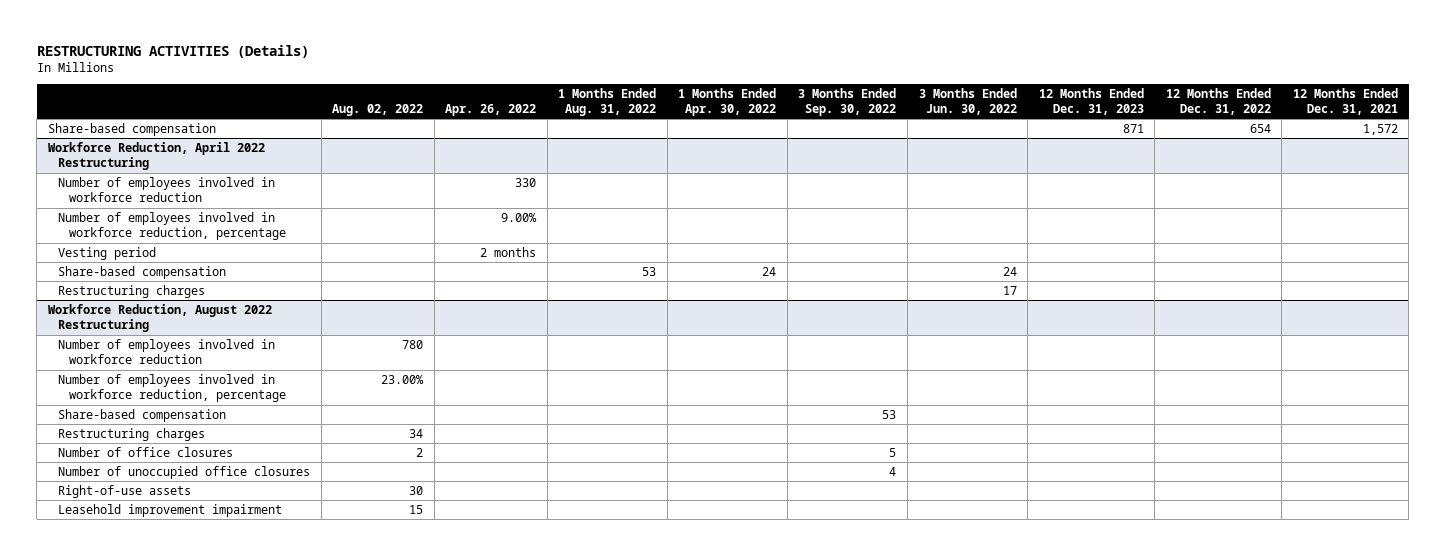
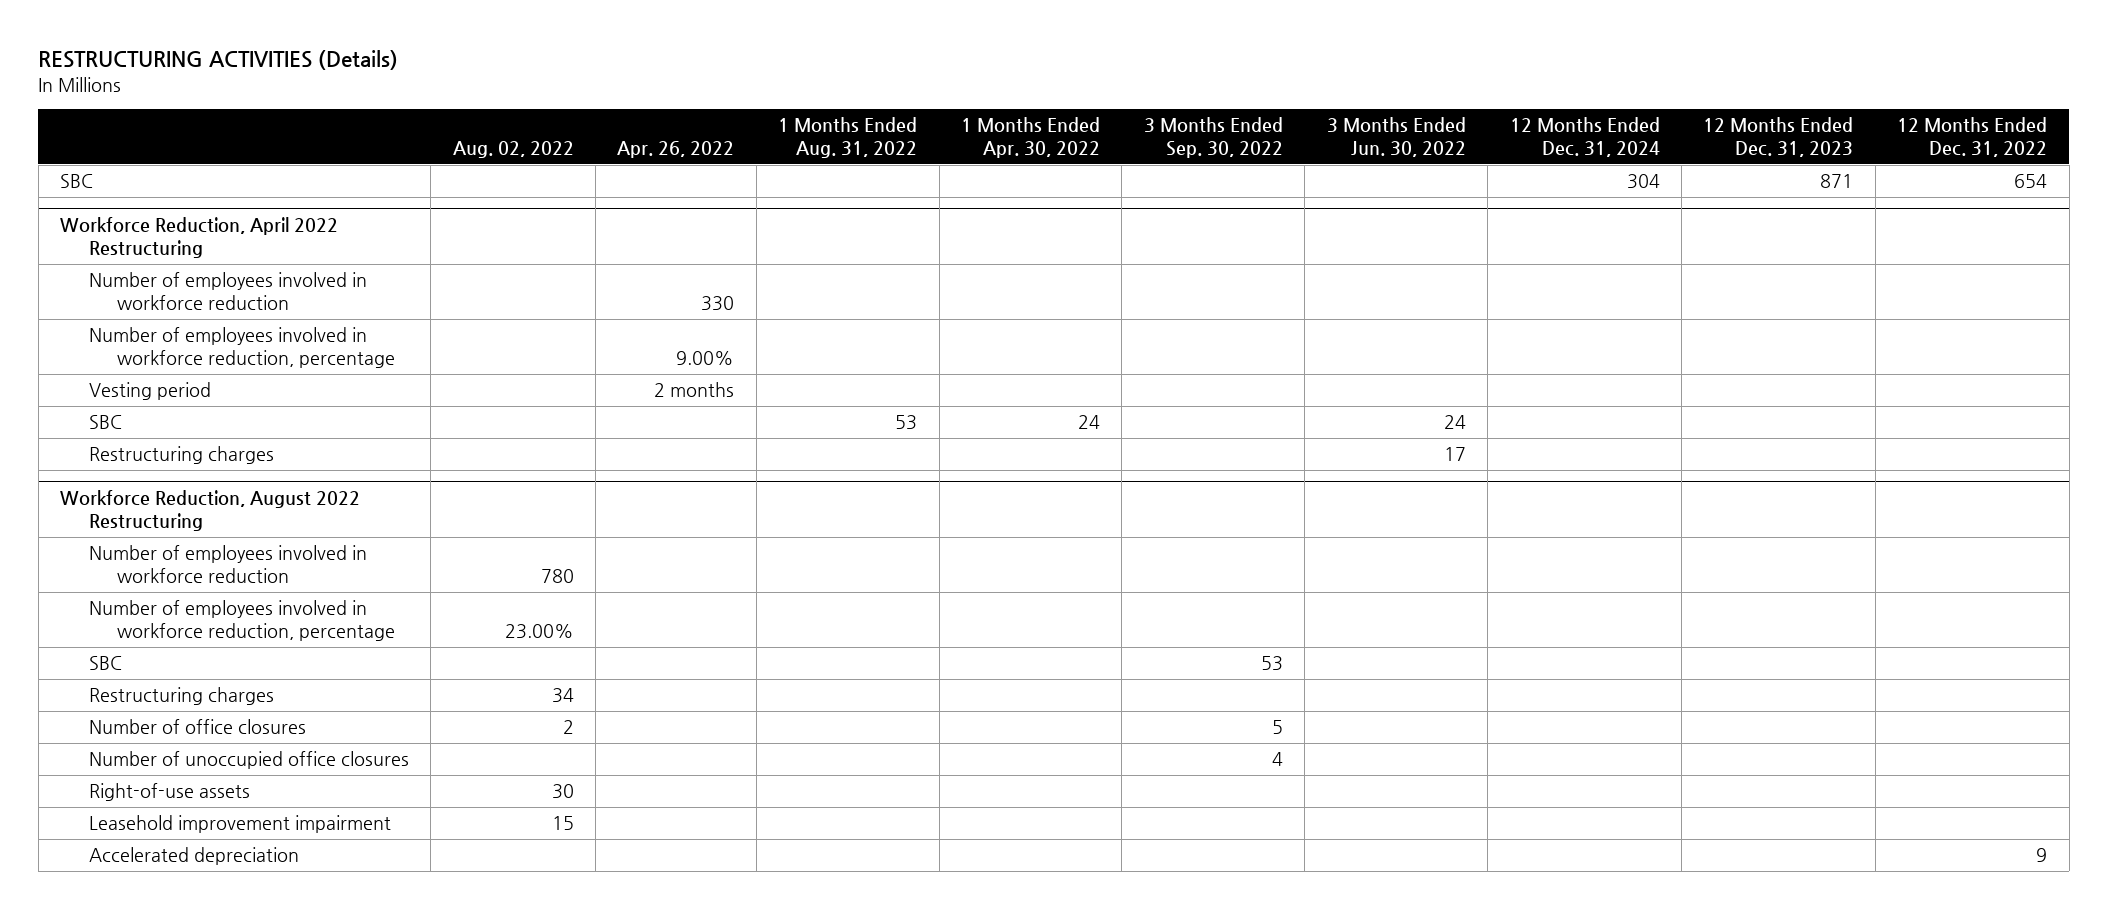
[1292,87,1398,116] 12 Months Ended Dec. 31, 2021 -> none
none -> [1509,116,1660,158] 12 Months Ended Dec. 31, 2024
[47,122,216,136] Share-based compensation -> [60,174,94,189] SBC
[58,265,227,279] Share-based compensation -> [88,415,122,430] SBC
[58,408,227,422] Share-based compensation -> [88,656,122,671] SBC
none -> [88,847,299,866] Accelerated depreciation

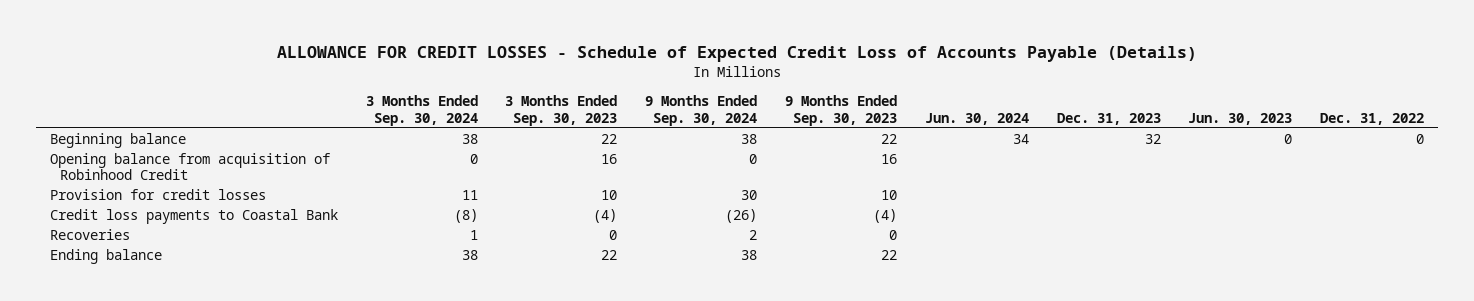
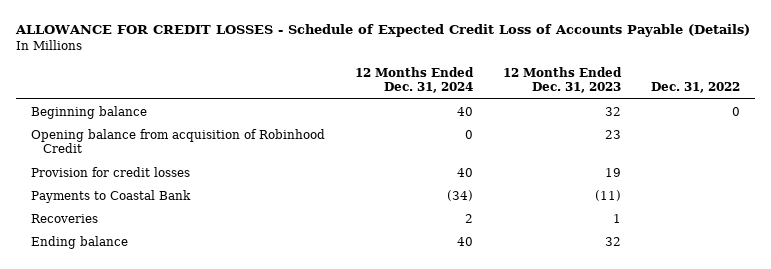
[365,95,478,126] 3 Months Ended Sep. 30, 2024 -> none
[505,95,618,126] 3 Months Ended Sep. 30, 2023 -> none
[645,95,758,126] 9 Months Ended Sep. 30, 2024 -> none
[785,95,898,126] 9 Months Ended Sep. 30, 2023 -> none
[924,112,1029,125] Jun. 30, 2024 -> none
[1056,112,1161,125] Dec. 31, 2023 -> none
[1188,112,1293,125] Jun. 30, 2023 -> none
none -> [355,66,475,94] 12 Months Ended Dec. 31, 2024
none -> [502,66,622,94] 12 Months Ended Dec. 31, 2023
[49,209,338,225] Credit loss payments to Coastal Bank -> [31,189,192,203] Payments to Coastal Bank

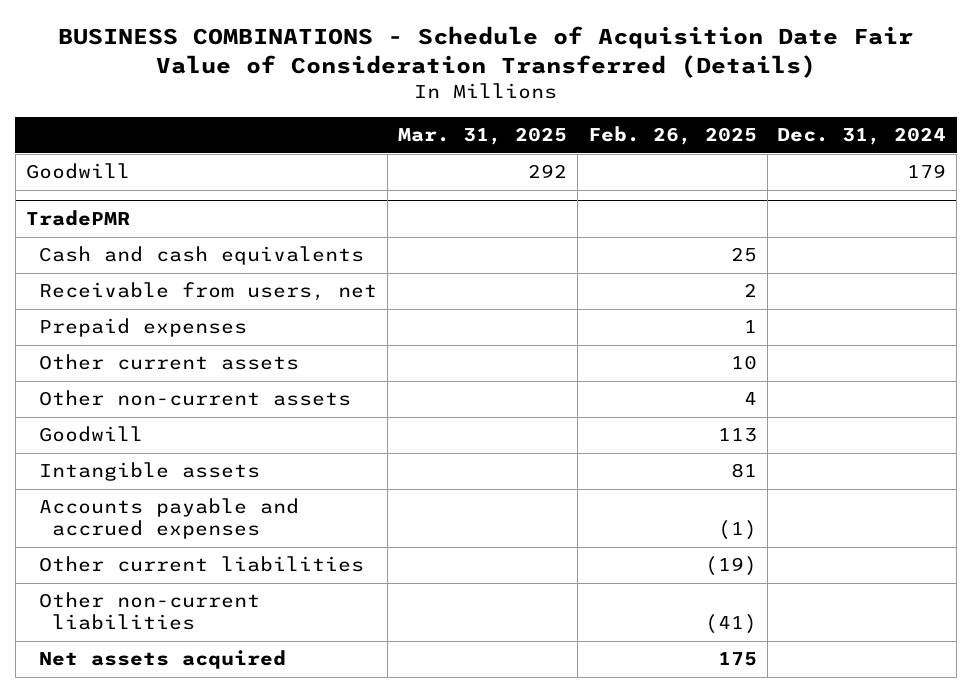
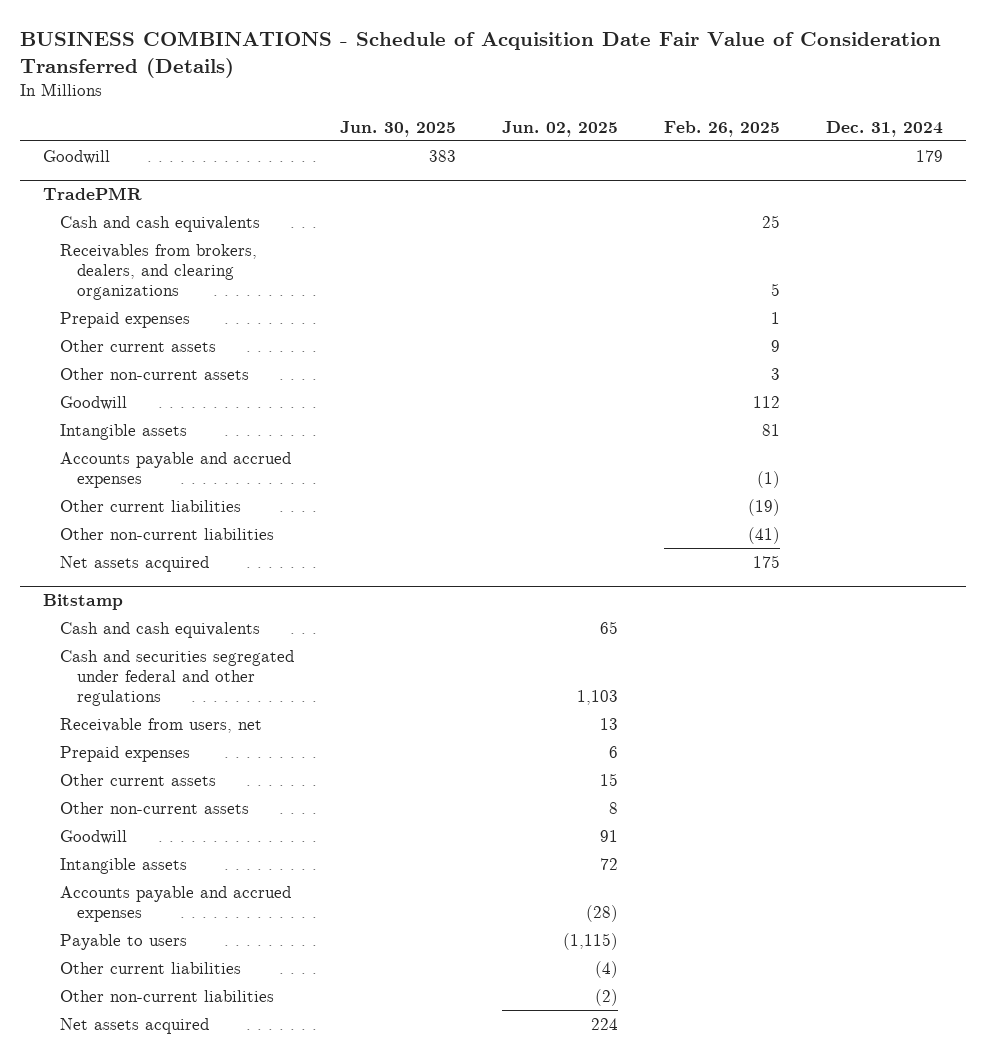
[397,127,567,146] Mar. 31, 2025 -> none
none -> [340,120,457,137] Jun. 30, 2025
none -> [502,120,619,137] Jun. 02, 2025
[39,282,378,302] Receivable from users, net -> none
none -> [60,243,258,301] Receivables from brokers, dealers, and clearing organizations
[730,355,757,371] 10 -> [771,339,781,352] 9
[743,392,757,406] 4 -> [771,367,781,380] 3
[717,428,757,443] 113 -> [753,395,781,408] 112
none -> [42,593,123,610] Bitstamp
none -> [60,621,261,638] Cash and cash equivalents
none -> [60,649,295,707] Cash and securities segregated under federal and other regulations
none -> [60,717,263,733] Receivable from users, net
none -> [60,745,191,762] Prepaid expenses
none -> [60,773,217,786] Other current assets
none -> [60,801,250,814] Other non-current assets
none -> [60,829,128,844] Goodwill
none -> [60,857,188,874] Intangible assets
none -> [60,885,292,923] Accounts payable and accrued expenses
none -> [60,933,188,950] Payable to users
none -> [60,961,242,974] Other current liabilities
none -> [60,989,275,1002] Other non-current liabilities
none -> [60,1017,210,1034] Net assets acquired

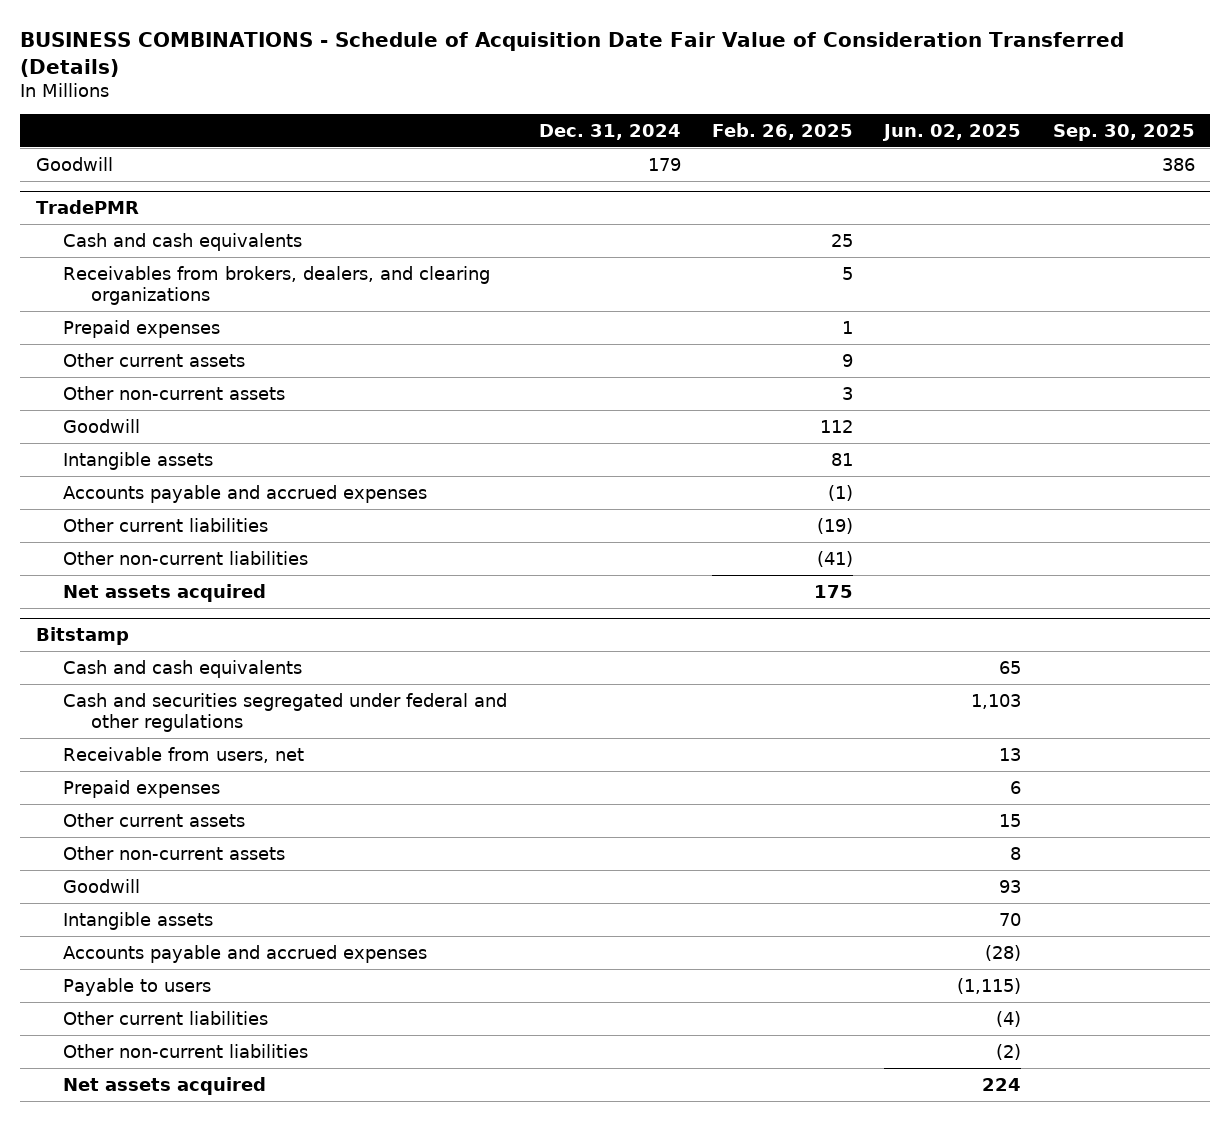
[340,120,457,137] Jun. 30, 2025 -> none
none -> [1052,123,1195,141] Sep. 30, 2025
[600,829,619,842] 91 -> [999,879,1022,893] 93
[600,857,619,870] 72 -> [999,912,1022,926] 70

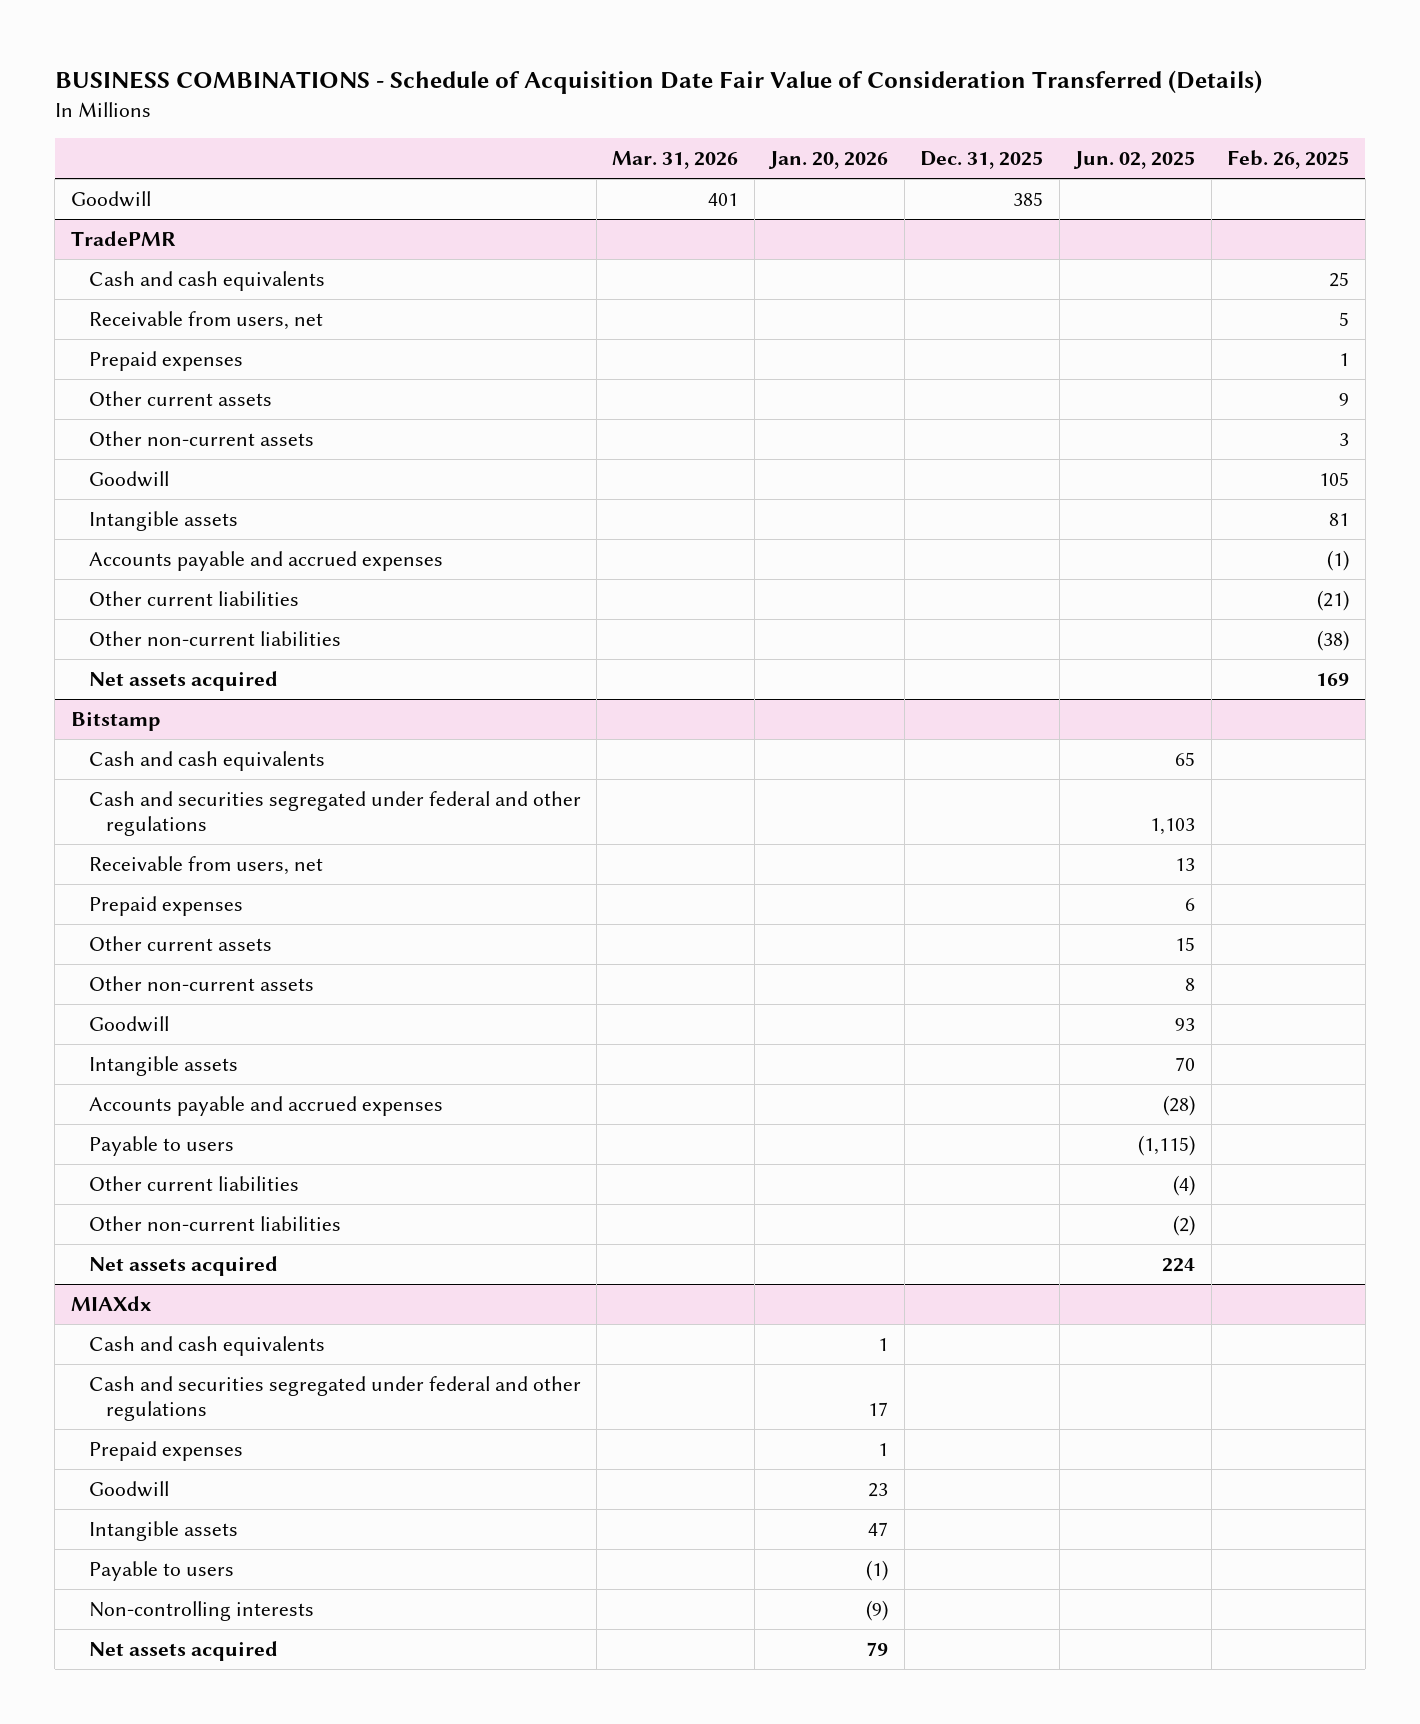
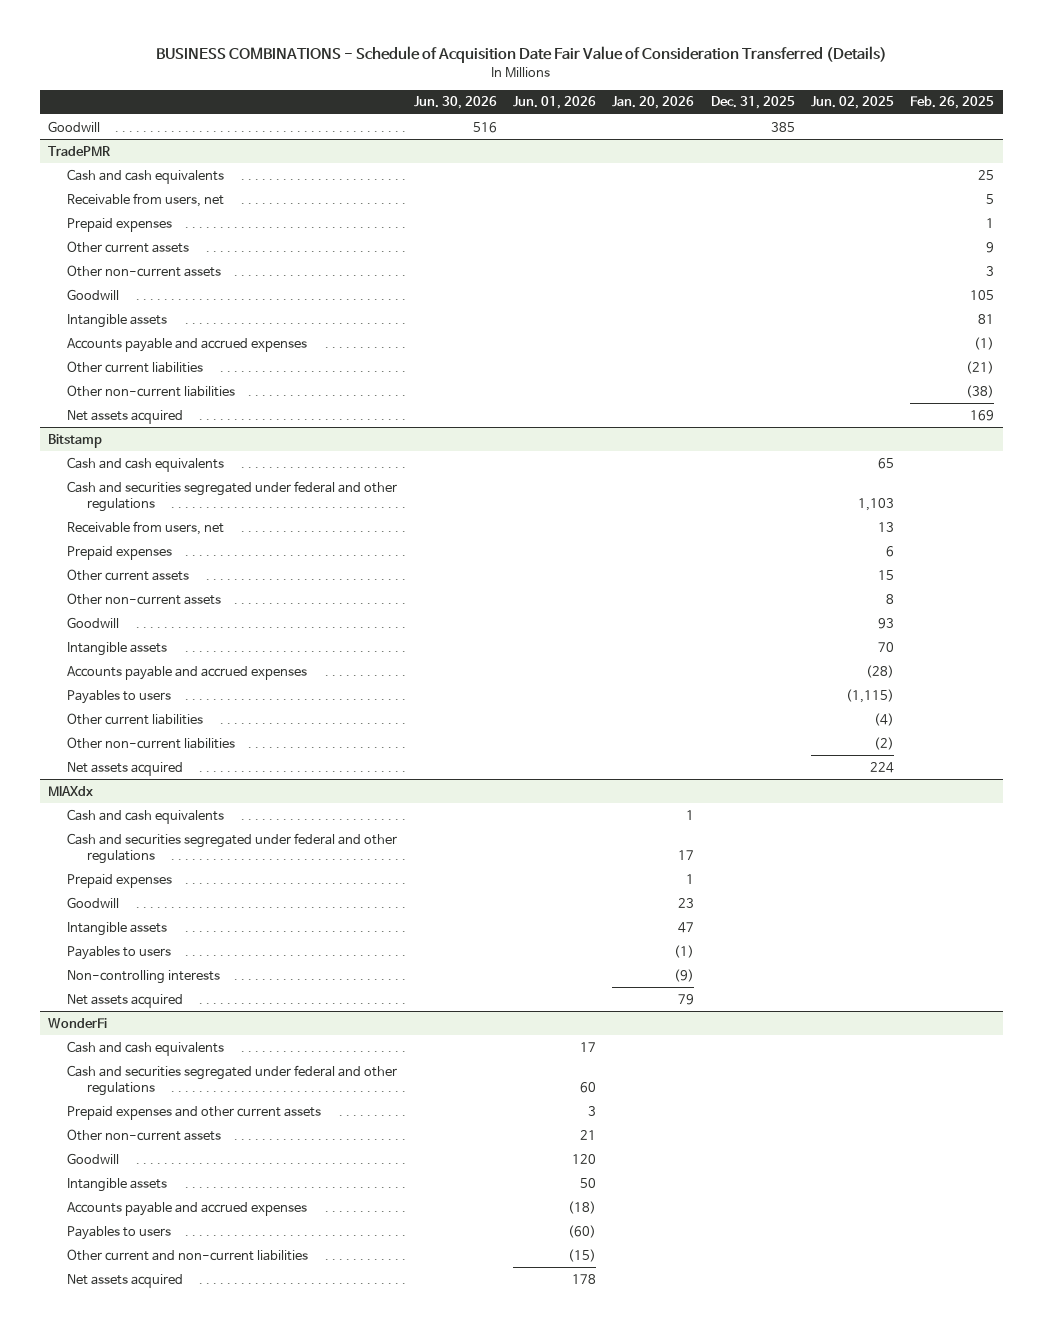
[612,151,739,170] Mar. 31, 2026 -> none
none -> [413,96,497,110] Jun. 30, 2026
none -> [513,96,597,110] Jun. 01, 2026
[88,1135,234,1156] Payable to users -> [67,689,172,704] Payables to users
[88,1560,234,1581] Payable to users -> [67,945,172,960] Payables to users
none -> [47,1017,107,1029] WonderFi
none -> [67,1040,225,1056] Cash and cash equivalents
none -> [67,1064,398,1096] Cash and securities segregated under federal and other regulations
none -> [67,1105,322,1120] Prepaid expenses and other current assets
none -> [67,1128,222,1141] Other non-current assets
none -> [67,1152,120,1164] Goodwill
none -> [67,1177,168,1192] Intangible assets
none -> [67,1201,308,1216] Accounts payable and accrued expenses
none -> [67,1225,172,1240] Payables to users
none -> [67,1248,309,1261] Other current and non-current liabilities
none -> [67,1273,184,1288] Net assets acquired

